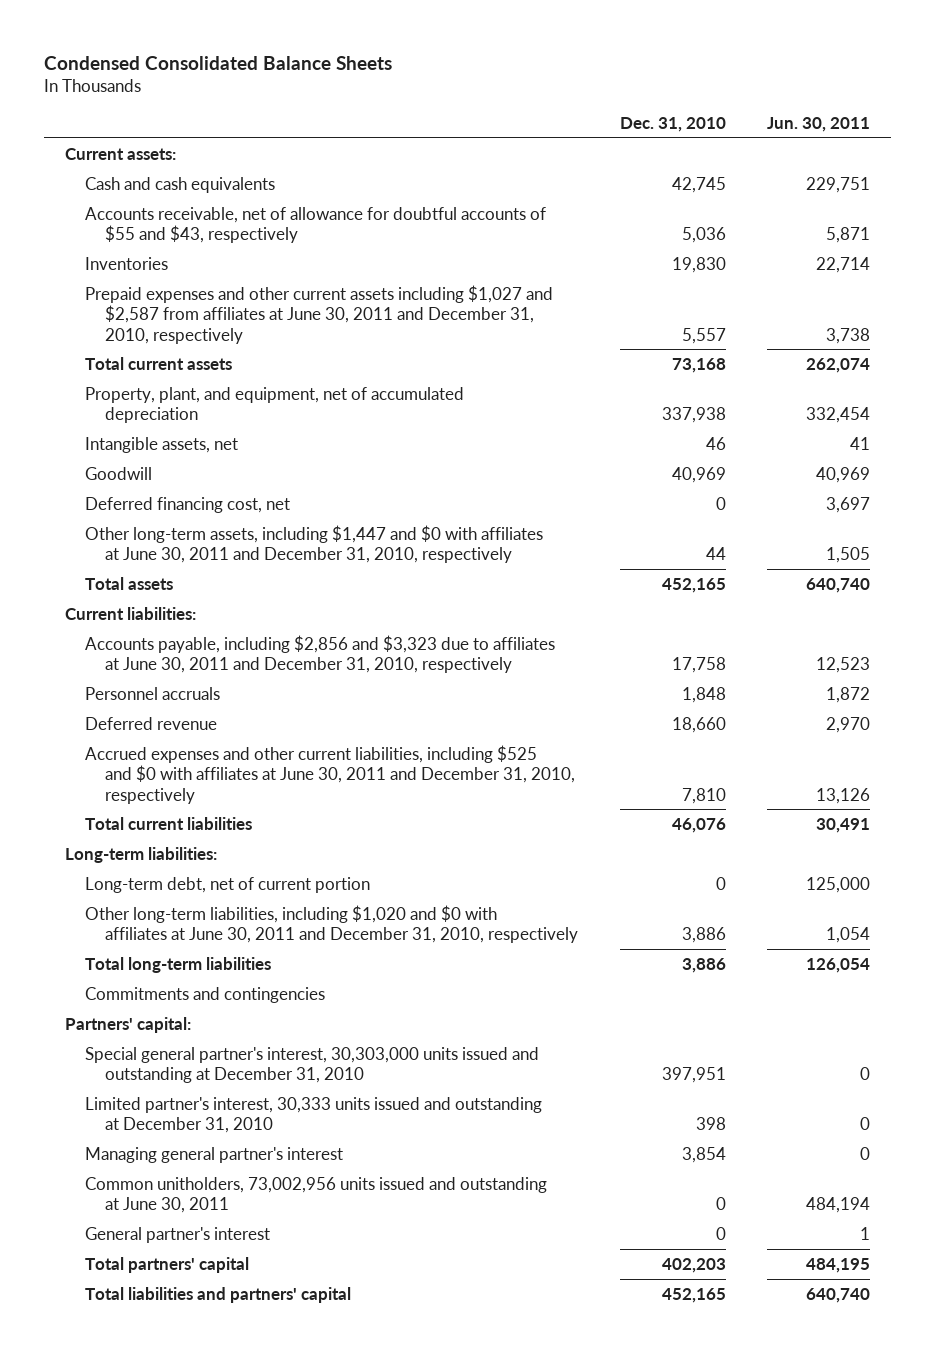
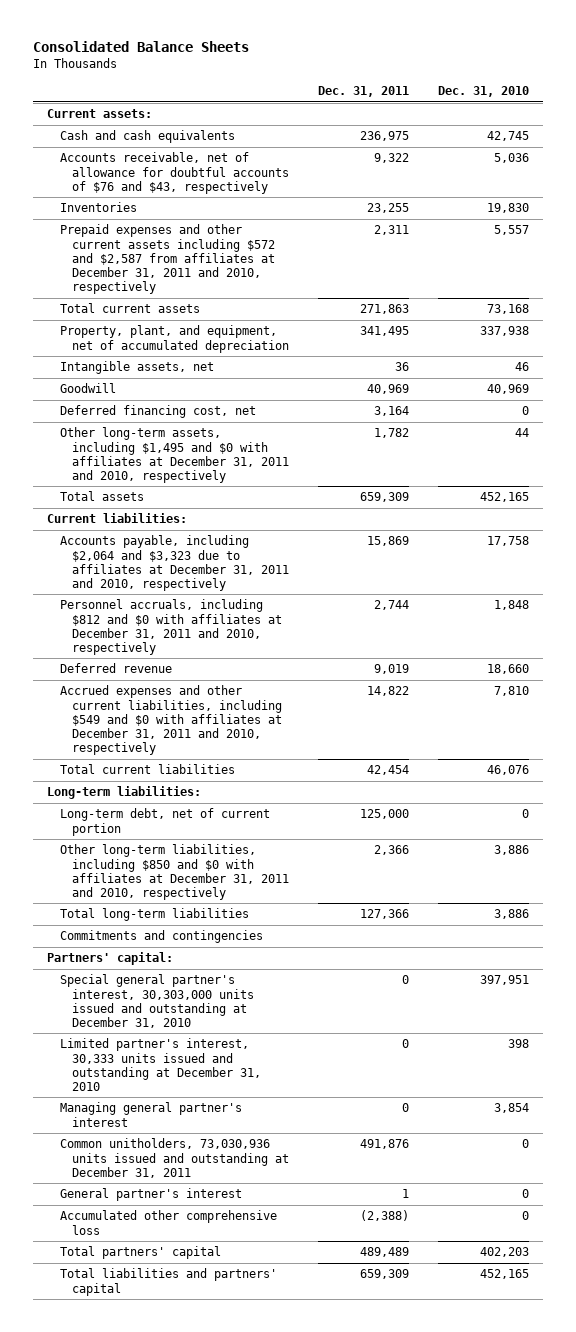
[44,55,393,70] Condensed Consolidated Balance Sheets -> [32,40,249,52] Consolidated Balance Sheets
[767,117,871,133] Jun. 30, 2011 -> none
none -> [317,86,409,98] Dec. 31, 2011
[85,206,547,244] Accounts receivable, net of allowance for doubtful accounts of $55 and $43, respectively -> [59,152,289,194] Accounts receivable, net of allowance for doubtful accounts of $76 and $43, respectively
[85,284,554,344] Prepaid expenses and other current assets including $1,027 and $2,587 from affiliates at June 30, 2011 and December 31, 2010, respectively -> [59,224,275,294] Prepaid expenses and other current assets including $572 and $2,587 from affiliates at December 31, 2011 and 2010, respectively
[85,524,544,564] Other long-term assets, including $1,447 and $0 with affiliates at June 30, 2011 and December 31, 2010, respectively -> [59,427,289,483] Other long-term assets, including $1,495 and $0 with affiliates at December 31, 2011 and 2010, respectively
[85,634,556,674] Accounts payable, including $2,856 and $3,323 due to affiliates at June 30, 2011 and December 31, 2010, respectively -> [59,535,289,591] Accounts payable, including $2,064 and $3,323 due to affiliates at December 31, 2011 and 2010, respectively
[85,686,221,700] Personnel accruals -> [59,599,282,655] Personnel accruals, including $812 and $0 with affiliates at December 31, 2011 and 2010, respectively
[85,744,576,804] Accrued expenses and other current liabilities, including $525 and $0 with affiliates at June 30, 2011 and December 31, 2010, respectively -> [59,685,282,755] Accrued expenses and other current liabilities, including $549 and $0 with affiliates at December 31, 2011 and 2010, respectively
[85,904,579,944] Other long-term liabilities, including $1,020 and $0 with affiliates at June 30, 2011 and December 31, 2010, respectively -> [59,844,289,900] Other long-term liabilities, including $850 and $0 with affiliates at December 31, 2011 and 2010, respectively
[85,1176,548,1214] Common unitholders, 73,002,956 units issued and outstanding at June 30, 2011 -> [59,1138,289,1178] Common unitholders, 73,030,936 units issued and outstanding at December 31, 2011
none -> [59,1210,277,1235] Accumulated other comprehensive loss

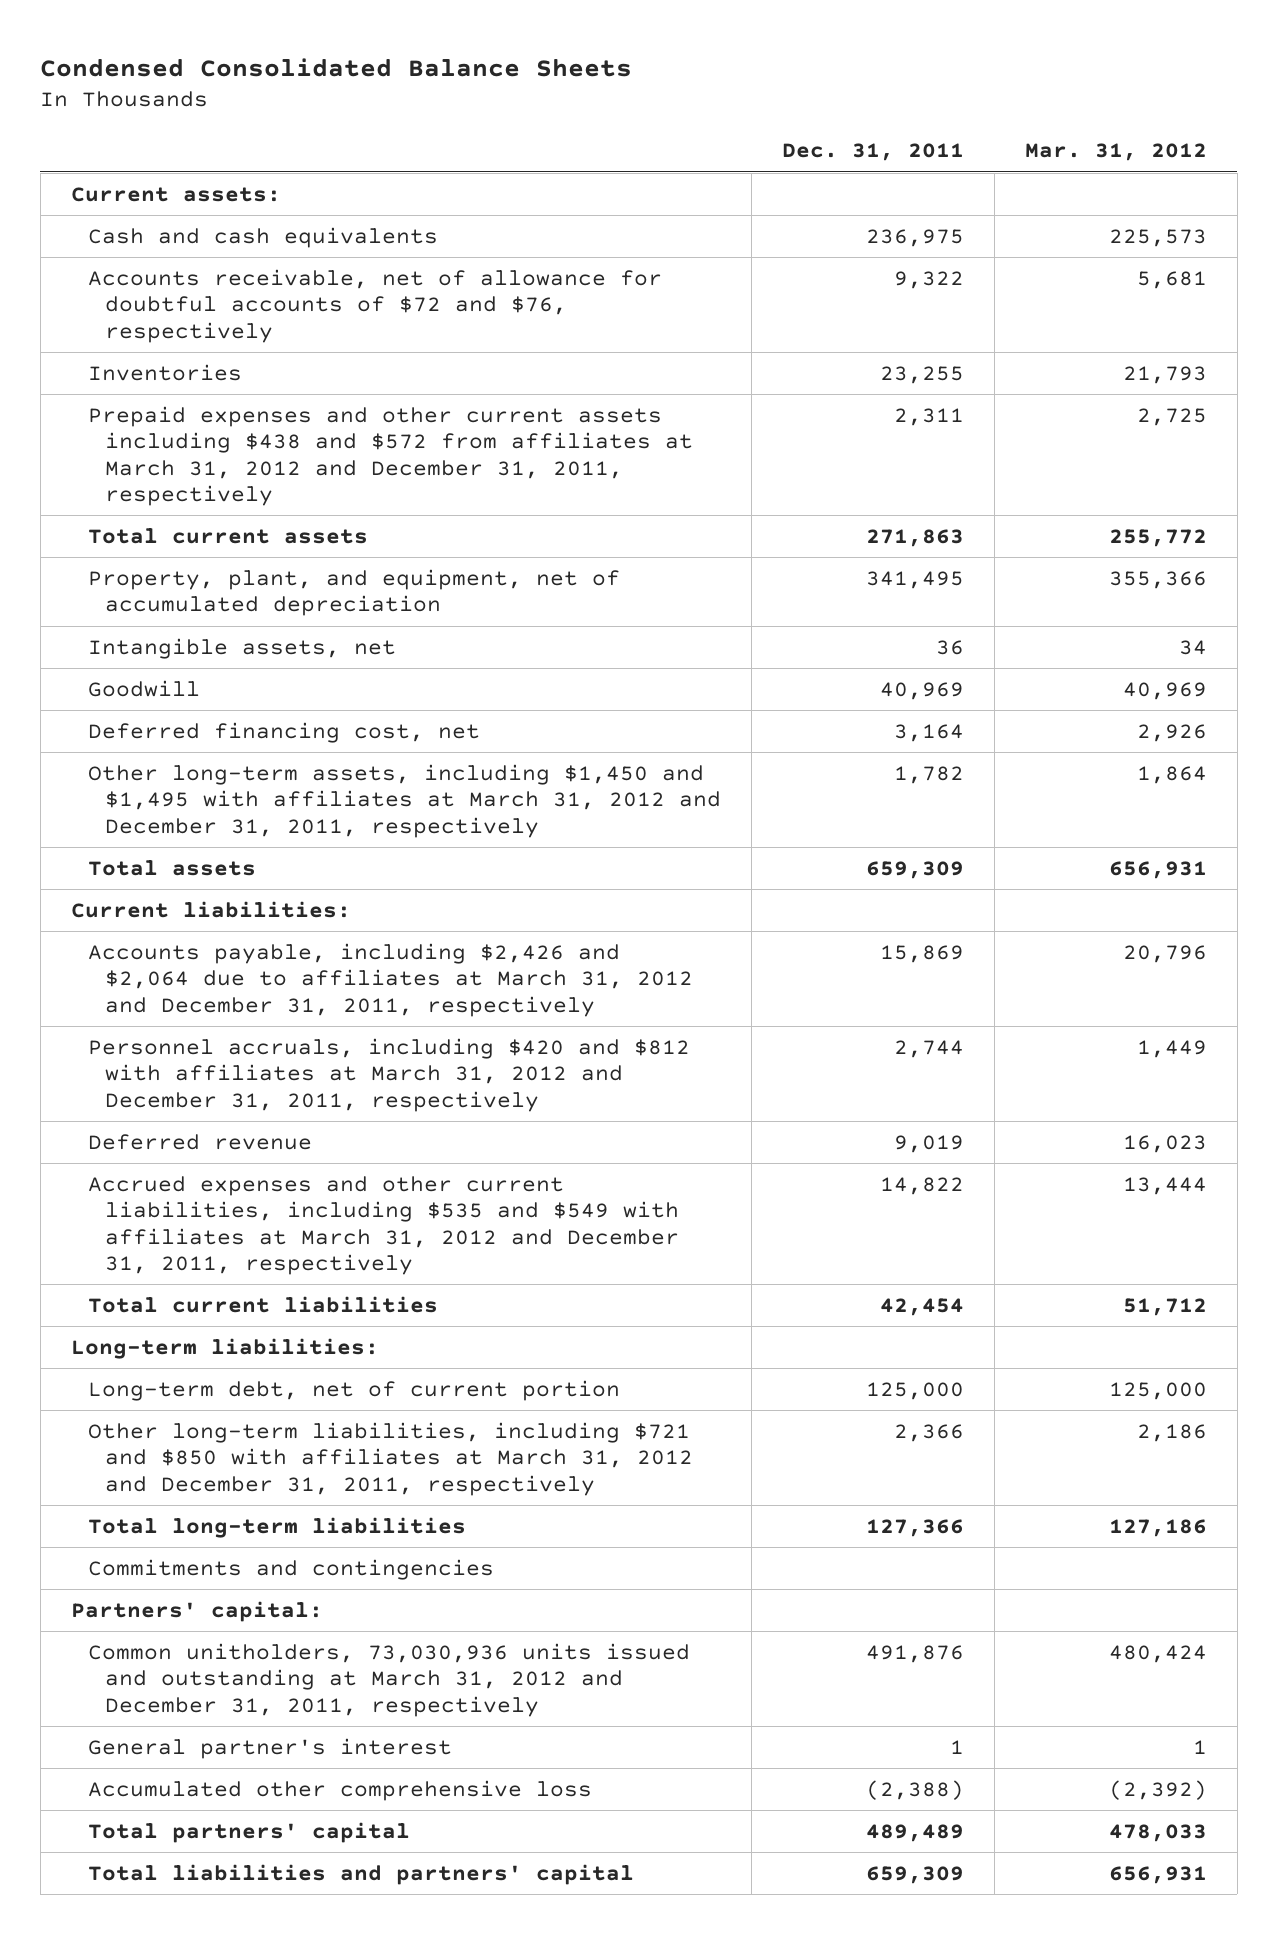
[32,40,249,52] Consolidated Balance Sheets -> [40,57,633,77] Condensed Consolidated Balance Sheets
[437,86,529,98] Dec. 31, 2010 -> none
none -> [1024,143,1207,162] Mar. 31, 2012
[59,152,289,194] Accounts receivable, net of allowance for doubtful accounts of $76 and $43, respectively -> [87,268,662,343] Accounts receivable, net of allowance for doubtful accounts of $72 and $76, respectively
[59,224,275,294] Prepaid expenses and other current assets including $572 and $2,587 from affiliates at December 31, 2011 and 2010, respectively -> [87,405,693,506] Prepaid expenses and other current assets including $438 and $572 from affiliates at March 31, 2012 and December 31, 2011, respectively
[59,427,289,483] Other long-term assets, including $1,495 and $0 with affiliates at December 31, 2011 and 2010, respectively -> [87,763,721,838] Other long-term assets, including $1,450 and $1,495 with affiliates at March 31, 2012 and December 31, 2011, respectively
[59,535,289,591] Accounts payable, including $2,064 and $3,323 due to affiliates at December 31, 2011 and 2010, respectively -> [87,942,693,1017] Accounts payable, including $2,426 and $2,064 due to affiliates at March 31, 2012 and December 31, 2011, respectively
[59,599,282,655] Personnel accruals, including $812 and $0 with affiliates at December 31, 2011 and 2010, respectively -> [87,1037,690,1112] Personnel accruals, including $420 and $812 with affiliates at March 31, 2012 and December 31, 2011, respectively
[59,685,282,755] Accrued expenses and other current liabilities, including $549 and $0 with affiliates at December 31, 2011 and 2010, respectively -> [87,1175,679,1275] Accrued expenses and other current liabilities, including $535 and $549 with affiliates at March 31, 2012 and December 31, 2011, respectively
[59,844,289,900] Other long-term liabilities, including $850 and $0 with affiliates at December 31, 2011 and 2010, respectively -> [87,1421,693,1496] Other long-term liabilities, including $721 and $850 with affiliates at March 31, 2012 and December 31, 2011, respectively
[59,974,254,1028] Special general partner's interest, 30,303,000 units issued and outstanding at December 31, 2010 -> none
[59,1038,261,1091] Limited partner's interest, 30,333 units issued and outstanding at December 31, 2010 -> none
[59,1102,242,1127] Managing general partner's interest -> none
[59,1138,289,1178] Common unitholders, 73,030,936 units issued and outstanding at December 31, 2011 -> [87,1642,690,1717] Common unitholders, 73,030,936 units issued and outstanding at March 31, 2012 and December 31, 2011, respectively

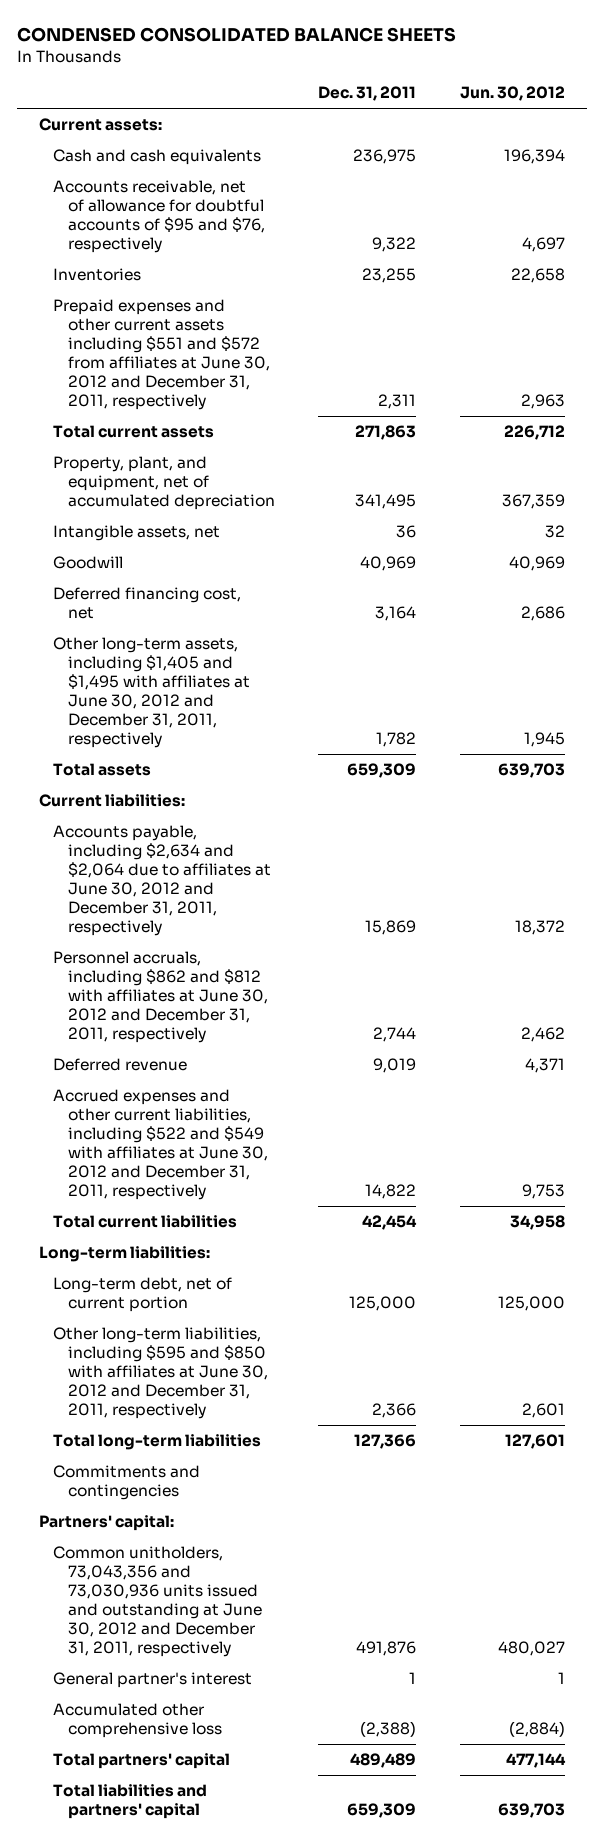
[40,57,633,77] Condensed Consolidated Balance Sheets -> [16,26,456,42] CONDENSED CONSOLIDATED BALANCE SHEETS
[1024,143,1207,162] Mar. 31, 2012 -> none
none -> [460,86,566,102] Jun. 30, 2012
[87,268,662,343] Accounts receivable, net of allowance for doubtful accounts of $72 and $76, respectively -> [53,180,265,254] Accounts receivable, net of allowance for doubtful accounts of $95 and $76, respectively
[87,405,693,506] Prepaid expenses and other current assets including $438 and $572 from affiliates at March 31, 2012 and December 31, 2011, respectively -> [53,299,270,411] Prepaid expenses and other current assets including $551 and $572 from affiliates at June 30, 2012 and December 31, 2011, respectively
[87,763,721,838] Other long-term assets, including $1,450 and $1,495 with affiliates at March 31, 2012 and December 31, 2011, respectively -> [53,637,250,749] Other long-term assets, including $1,405 and $1,495 with affiliates at June 30, 2012 and December 31, 2011, respectively
[87,942,693,1017] Accounts payable, including $2,426 and $2,064 due to affiliates at March 31, 2012 and December 31, 2011, respectively -> [53,825,271,937] Accounts payable, including $2,634 and $2,064 due to affiliates at June 30, 2012 and December 31, 2011, respectively
[87,1037,690,1112] Personnel accruals, including $420 and $812 with affiliates at March 31, 2012 and December 31, 2011, respectively -> [53,951,268,1044] Personnel accruals, including $862 and $812 with affiliates at June 30, 2012 and December 31, 2011, respectively
[87,1175,679,1275] Accrued expenses and other current liabilities, including $535 and $549 with affiliates at March 31, 2012 and December 31, 2011, respectively -> [53,1089,268,1201] Accrued expenses and other current liabilities, including $522 and $549 with affiliates at June 30, 2012 and December 31, 2011, respectively
[87,1421,693,1496] Other long-term liabilities, including $721 and $850 with affiliates at March 31, 2012 and December 31, 2011, respectively -> [53,1327,268,1420] Other long-term liabilities, including $595 and $850 with affiliates at June 30, 2012 and December 31, 2011, respectively
[87,1642,690,1717] Common unitholders, 73,030,936 units issued and outstanding at March 31, 2012 and December 31, 2011, respectively -> [53,1546,262,1658] Common unitholders, 73,043,356 and 73,030,936 units issued and outstanding at June 30, 2012 and December 31, 2011, respectively

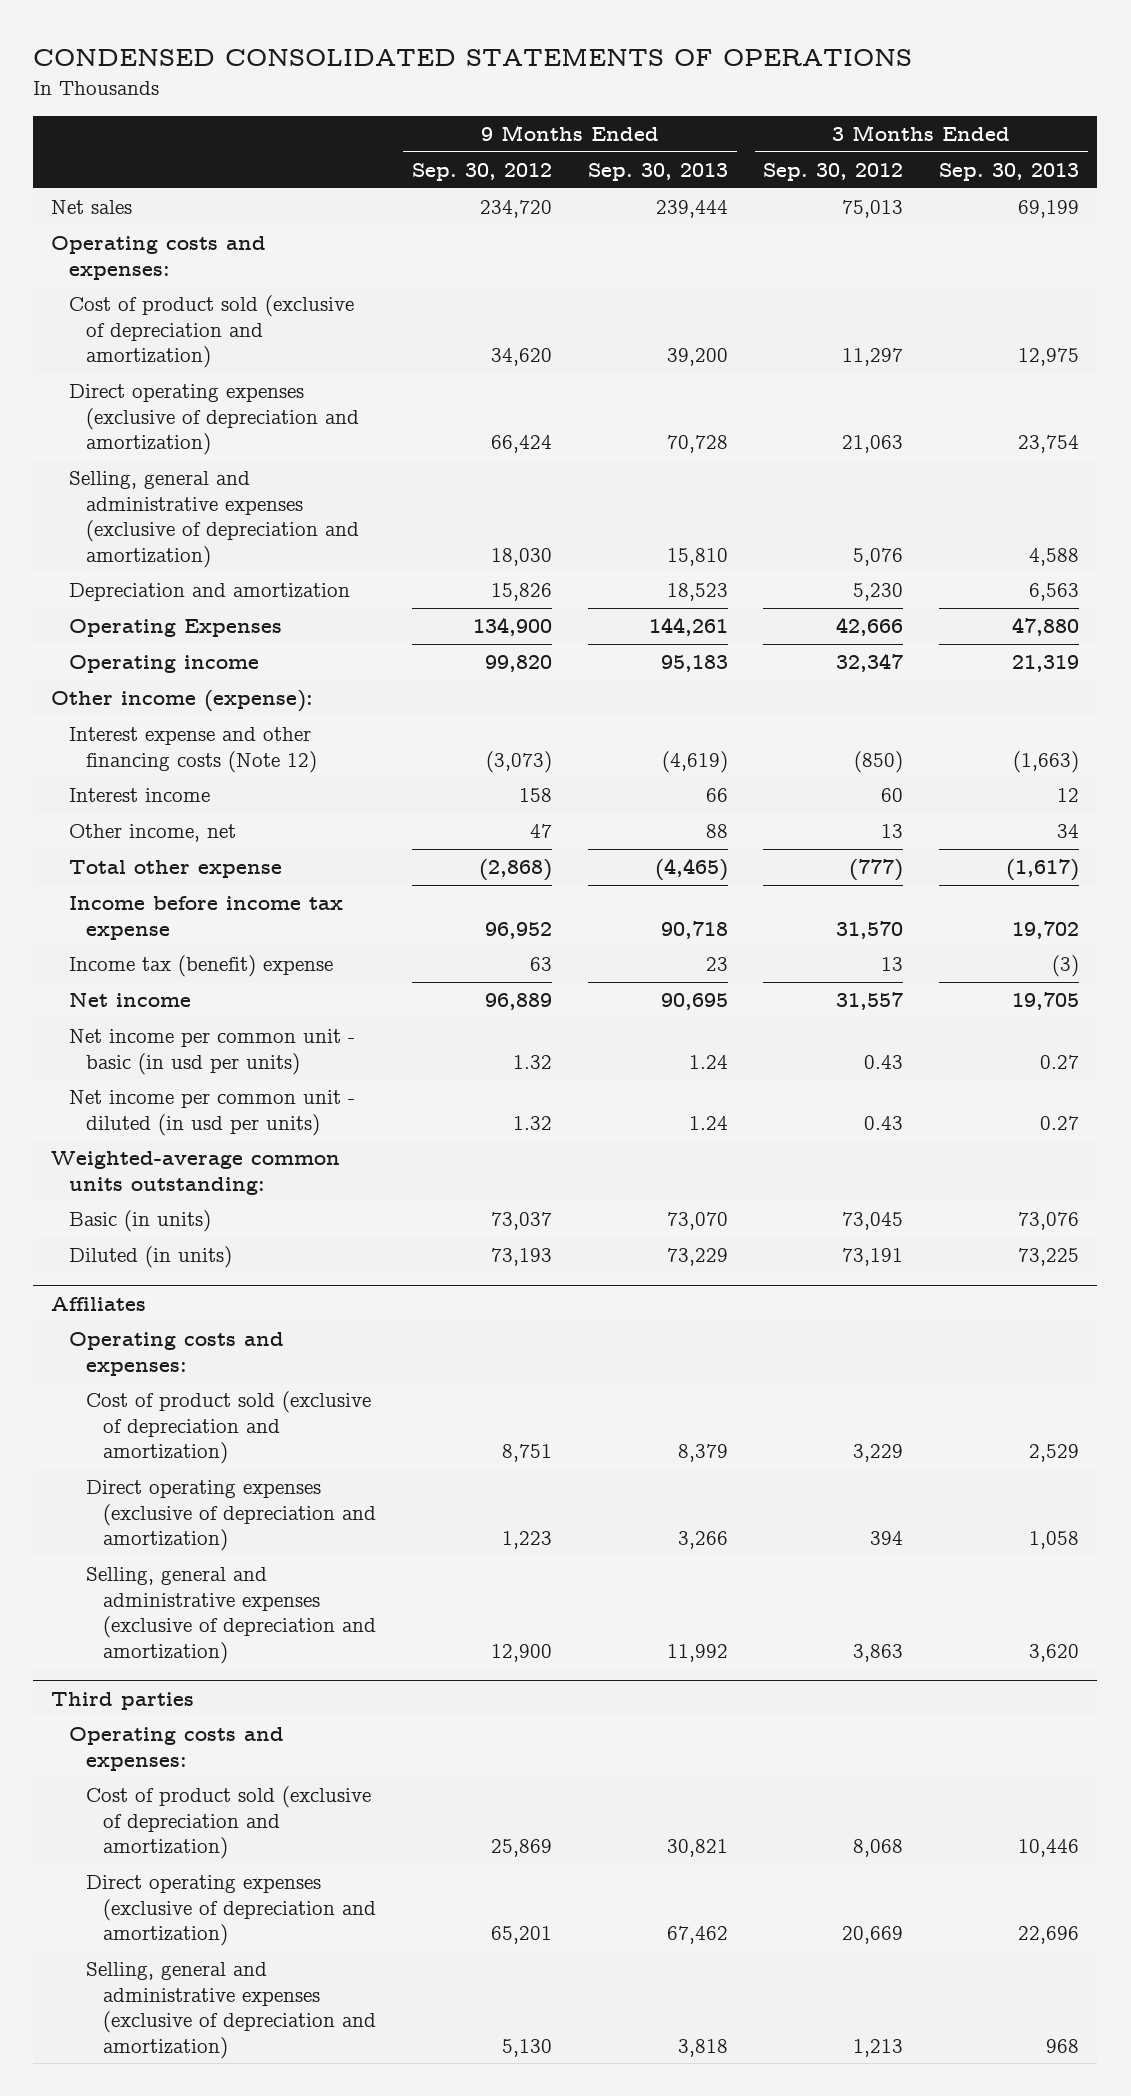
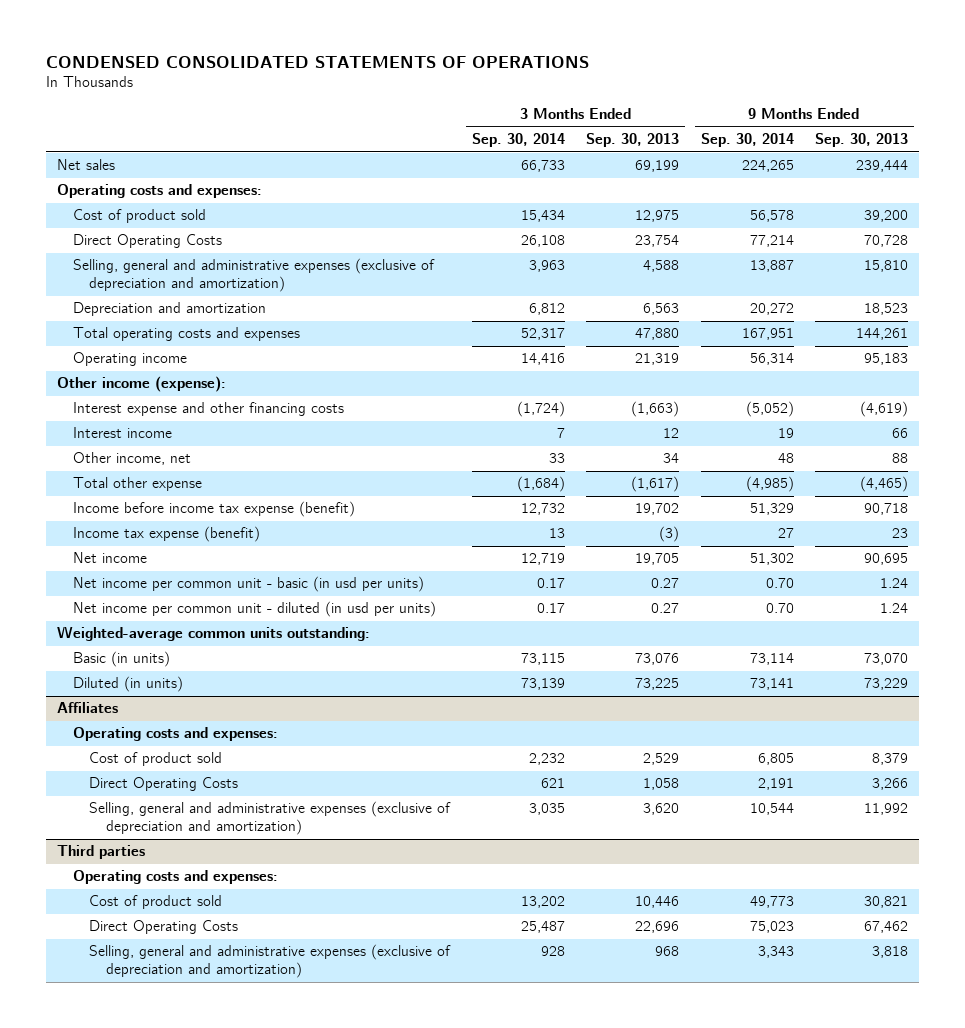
[411,163,552,182] Sep. 30, 2012 -> none
[763,163,904,182] Sep. 30, 2012 -> none
none -> [471,133,565,148] Sep. 30, 2014
none -> [700,133,794,148] Sep. 30, 2014
[68,295,354,369] Cost of product sold (exclusive of depreciation and amortization) -> [73,209,207,224] Cost of product sold
[68,384,359,456] Direct operating expenses (exclusive of depreciation and amortization) -> [73,234,223,249] Direct Operating Costs
[68,619,282,638] Operating Expenses -> [73,327,301,342] Total operating costs and expenses
[68,727,317,773] Interest expense and other financing costs (Note 12) -> [73,402,345,417] Interest expense and other financing costs
[68,896,343,940] Income before income tax expense -> [73,501,356,518] Income before income tax expense (benefit)
[68,955,333,978] Income tax (benefit) expense -> [73,526,261,543] Income tax expense (benefit)
[85,1391,371,1465] Cost of product sold (exclusive of depreciation and amortization) -> [89,752,223,767] Cost of product sold
[85,1480,376,1552] Direct operating expenses (exclusive of depreciation and amortization) -> [89,777,239,792] Direct Operating Costs
[85,1786,371,1860] Cost of product sold (exclusive of depreciation and amortization) -> [89,895,223,910] Cost of product sold
[85,1875,376,1947] Direct operating expenses (exclusive of depreciation and amortization) -> [89,920,239,935] Direct Operating Costs

